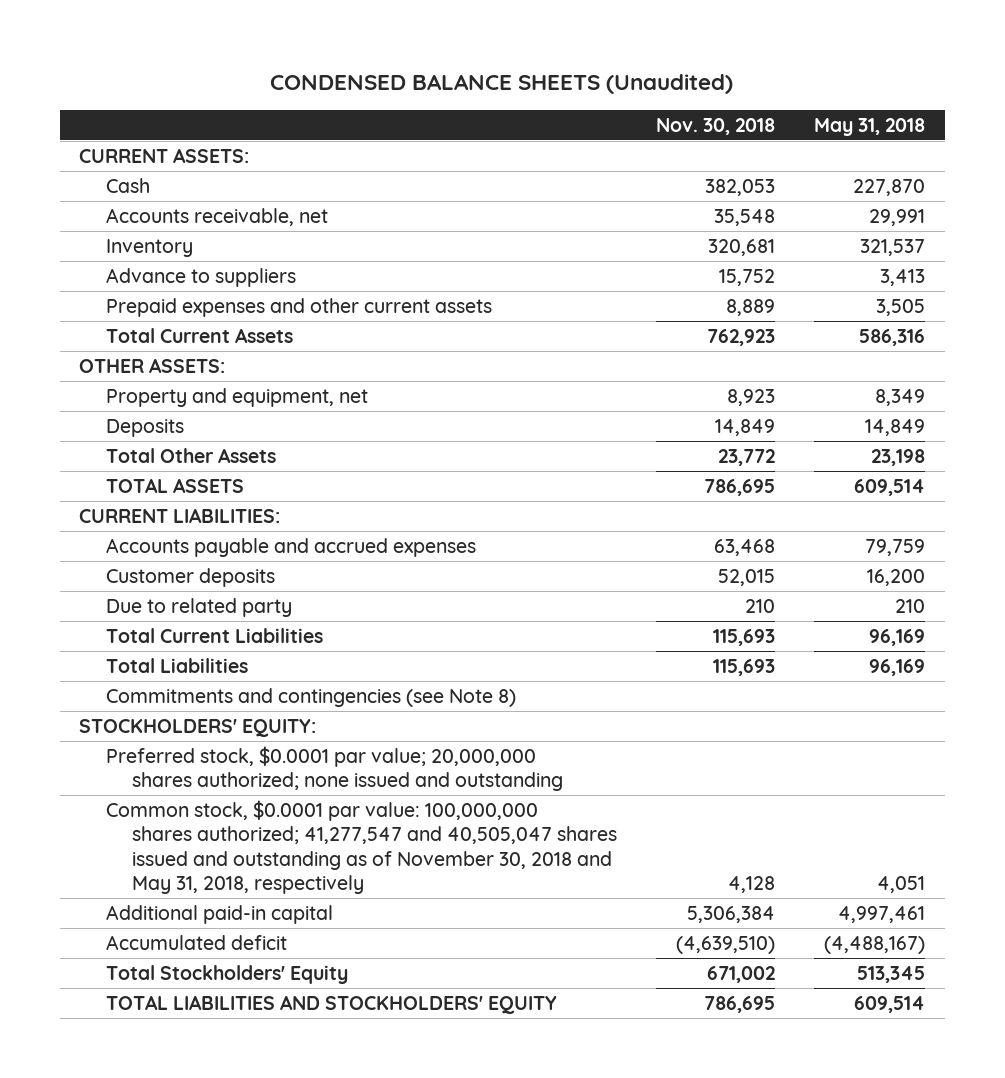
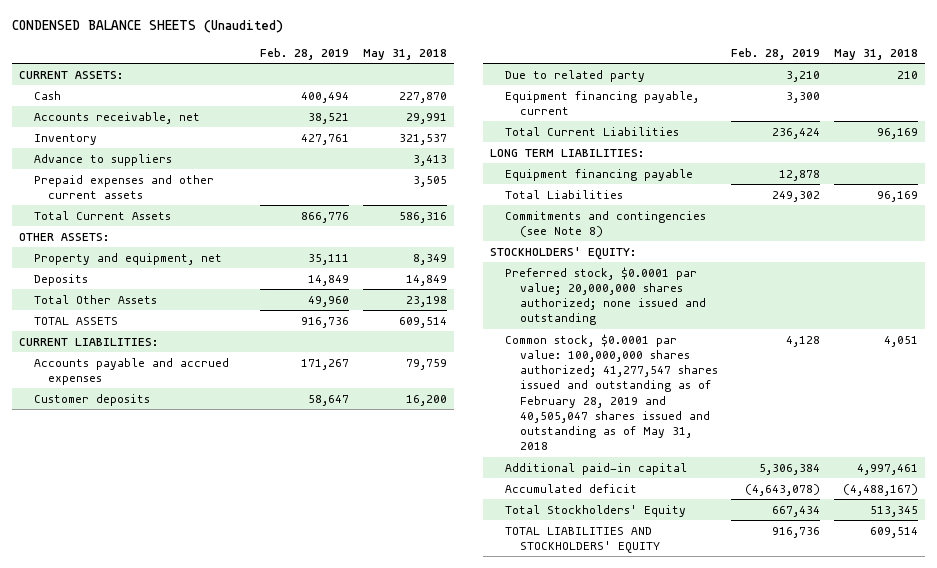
[656,118,776,136] Nov. 30, 2018 -> none
none -> [260,47,350,60] Feb. 28, 2019
none -> [504,90,699,115] Equipment financing payable, current
none -> [490,148,645,157] LONG TERM LIABILITIES:
none -> [504,168,693,181] Equipment financing payable
[105,799,618,895] Common stock, $0.0001 par value: 100,000,000 shares authorized; 41,277,547 and 40,505,047 shares issued and outstanding as of November 30, 2018 and May 31, 2018, respectively -> [504,333,718,451] Common stock, $0.0001 par value: 100,000,000 shares authorized; 41,277,547 shares issued and outstanding as of February 28, 2019 and 40,505,047 shares issued and outstanding as of May 31, 2018

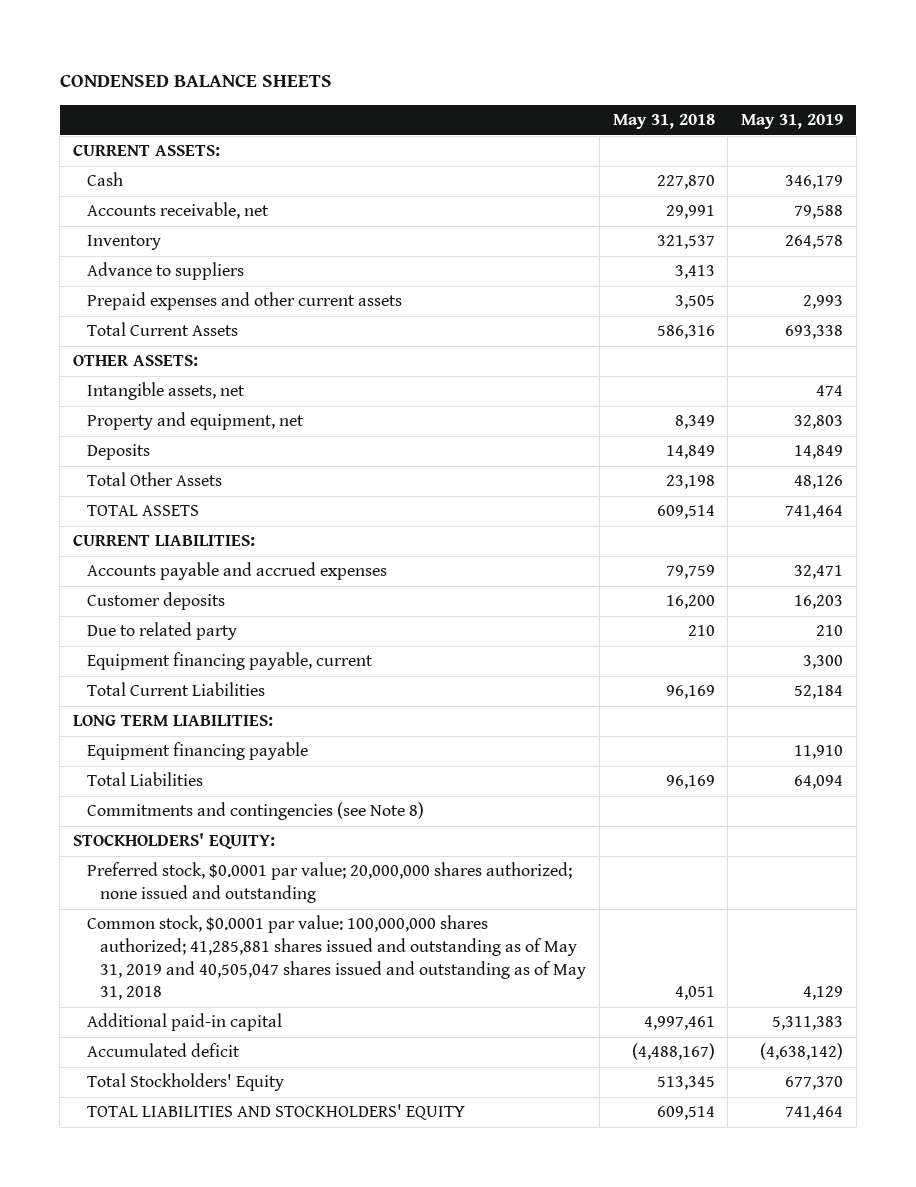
[12,20,284,34] CONDENSED BALANCE SHEETS (Unaudited) -> [59,73,332,87] CONDENSED BALANCE SHEETS
[260,47,350,60] Feb. 28, 2019 -> none
none -> [741,113,844,129] May 31, 2019
none -> [86,382,245,401] Intangible assets, net
[504,333,718,451] Common stock, $0.0001 par value: 100,000,000 shares authorized; 41,277,547 shares issued and outstanding as of February 28, 2019 and 40,505,047 shares issued and outstanding as of May 31, 2018 -> [86,915,587,1001] Common stock, $0.0001 par value: 100,000,000 shares authorized; 41,285,881 shares issued and outstanding as of May 31, 2019 and 40,505,047 shares issued and outstanding as of May 31, 2018

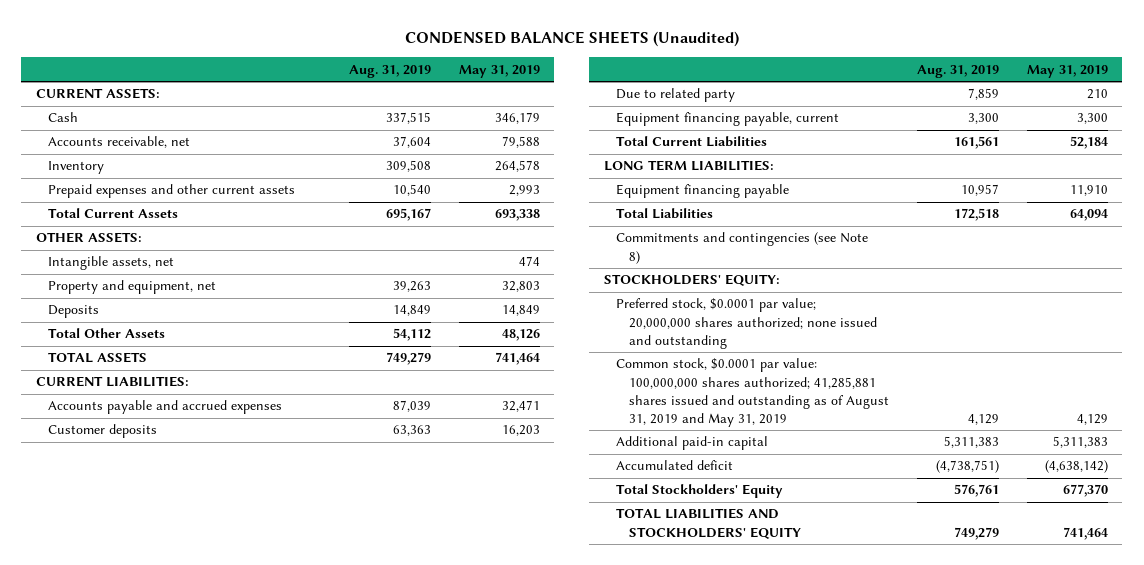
[59,73,332,87] CONDENSED BALANCE SHEETS -> [404,31,739,48] CONDENSED BALANCE SHEETS (Unaudited)
[612,113,715,129] May 31, 2018 -> none
none -> [348,64,431,78] Aug. 31, 2019
[86,262,244,281] Advance to suppliers -> none
[86,915,587,1001] Common stock, $0.0001 par value: 100,000,000 shares authorized; 41,285,881 shares issued and outstanding as of May 31, 2019 and 40,505,047 shares issued and outstanding as of May 31, 2018 -> [616,358,889,428] Common stock, $0.0001 par value: 100,000,000 shares authorized; 41,285,881 shares issued and outstanding as of August 31, 2019 and May 31, 2019

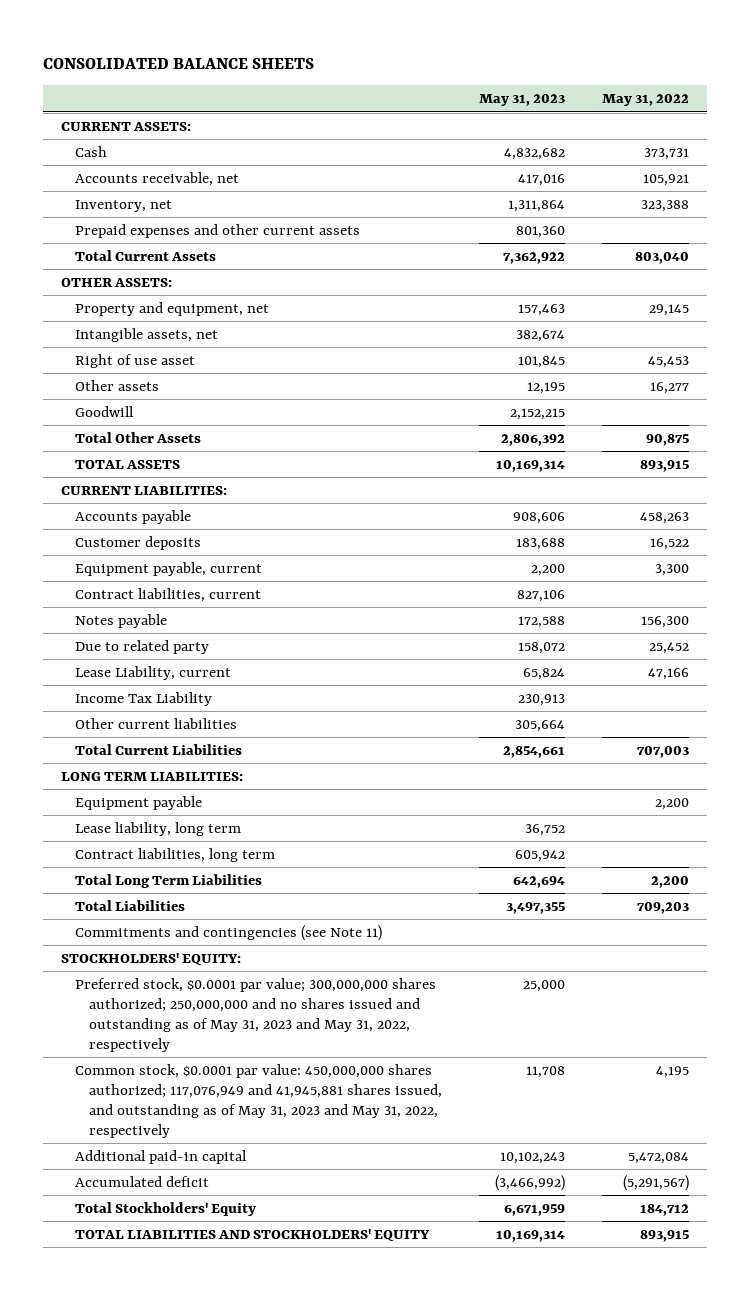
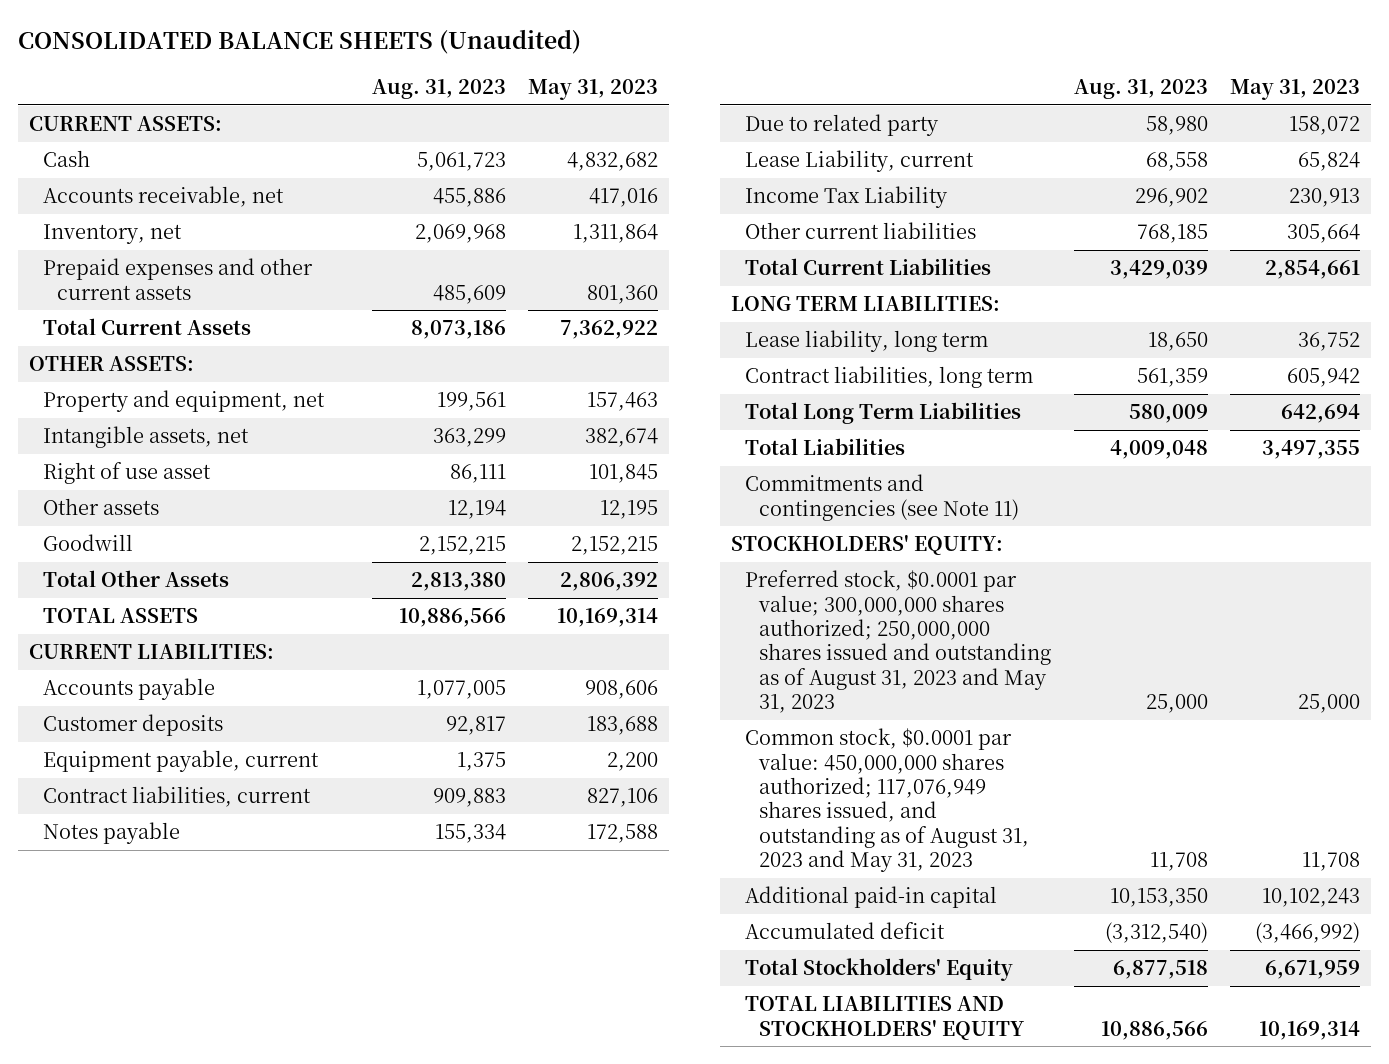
[42,57,314,69] CONSOLIDATED BALANCE SHEETS -> [17,28,581,54] CONSOLIDATED BALANCE SHEETS (Unaudited)
[601,94,689,107] May 31, 2022 -> none
none -> [371,79,506,100] Aug. 31, 2023
[75,795,203,810] Equipment payable -> none
[75,977,437,1052] Preferred stock, $0.0001 par value; 300,000,000 shares authorized; 250,000,000 and no shares issued and outstanding as of May 31, 2023 and May 31, 2022, respectively -> [744,570,1052,714] Preferred stock, $0.0001 par value; 300,000,000 shares authorized; 250,000,000 shares issued and outstanding as of August 31, 2023 and May 31, 2023
[75,1063,443,1138] Common stock, $0.0001 par value: 450,000,000 shares authorized; 117,076,949 and 41,945,881 shares issued, and outstanding as of May 31, 2023 and May 31, 2022, respectively -> [744,728,1030,873] Common stock, $0.0001 par value: 450,000,000 shares authorized; 117,076,949 shares issued, and outstanding as of August 31, 2023 and May 31, 2023

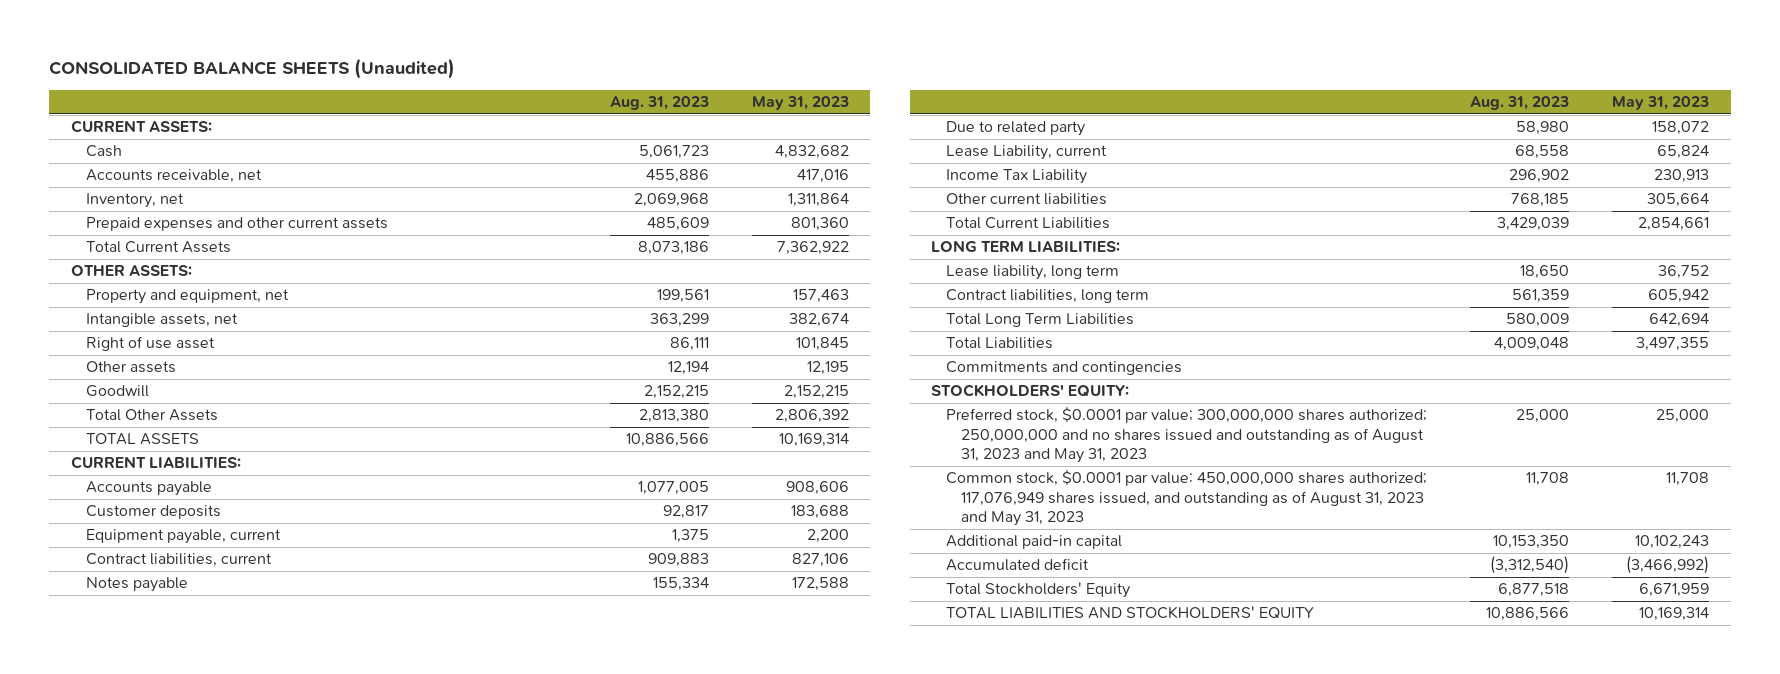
[744,474,1020,521] Commitments and contingencies (see Note 11) -> [946,361,1183,376] Commitments and contingencies
[744,570,1052,714] Preferred stock, $0.0001 par value; 300,000,000 shares authorized; 250,000,000 shares issued and outstanding as of August 31, 2023 and May 31, 2023 -> [946,407,1428,464] Preferred stock, $0.0001 par value; 300,000,000 shares authorized; 250,000,000 and no shares issued and outstanding as of August 31, 2023 and May 31, 2023

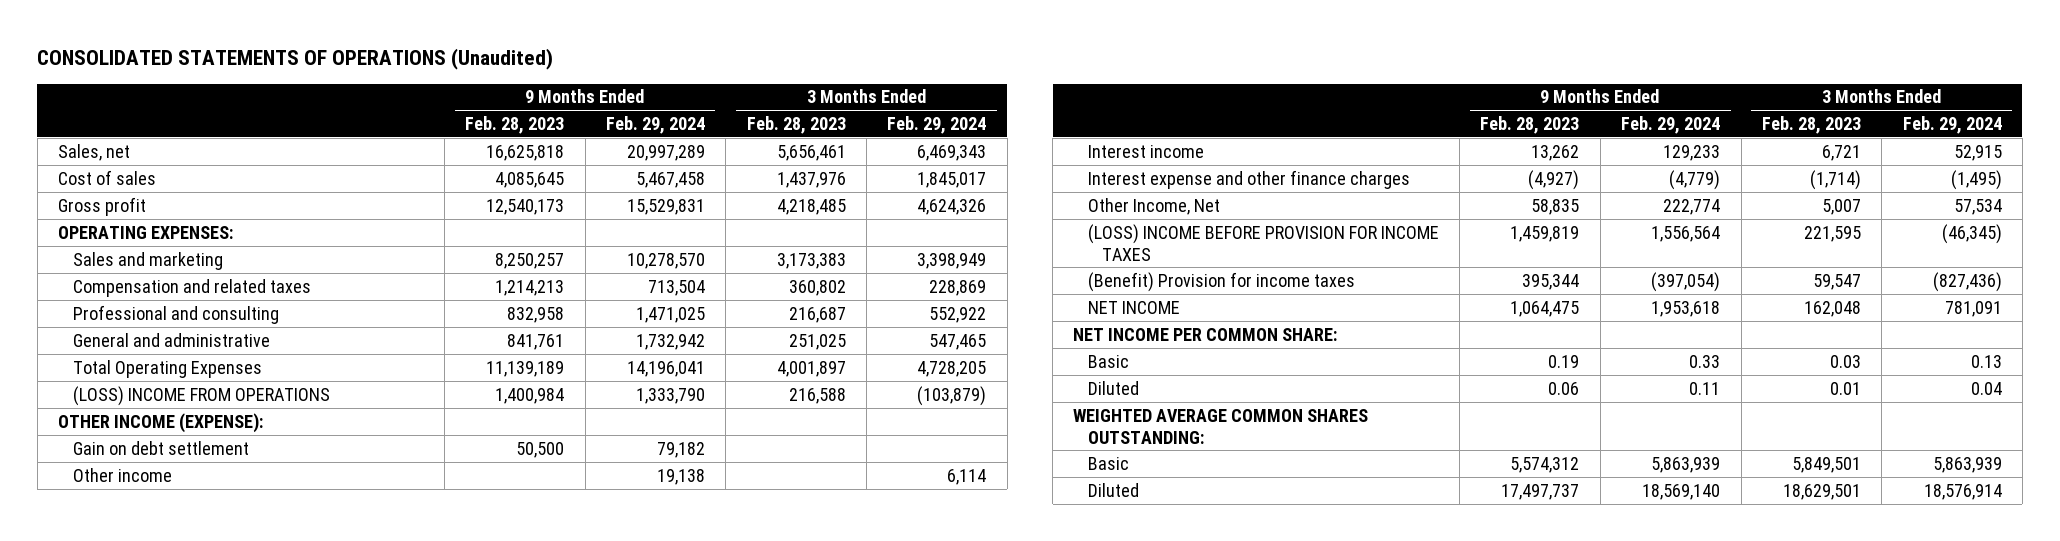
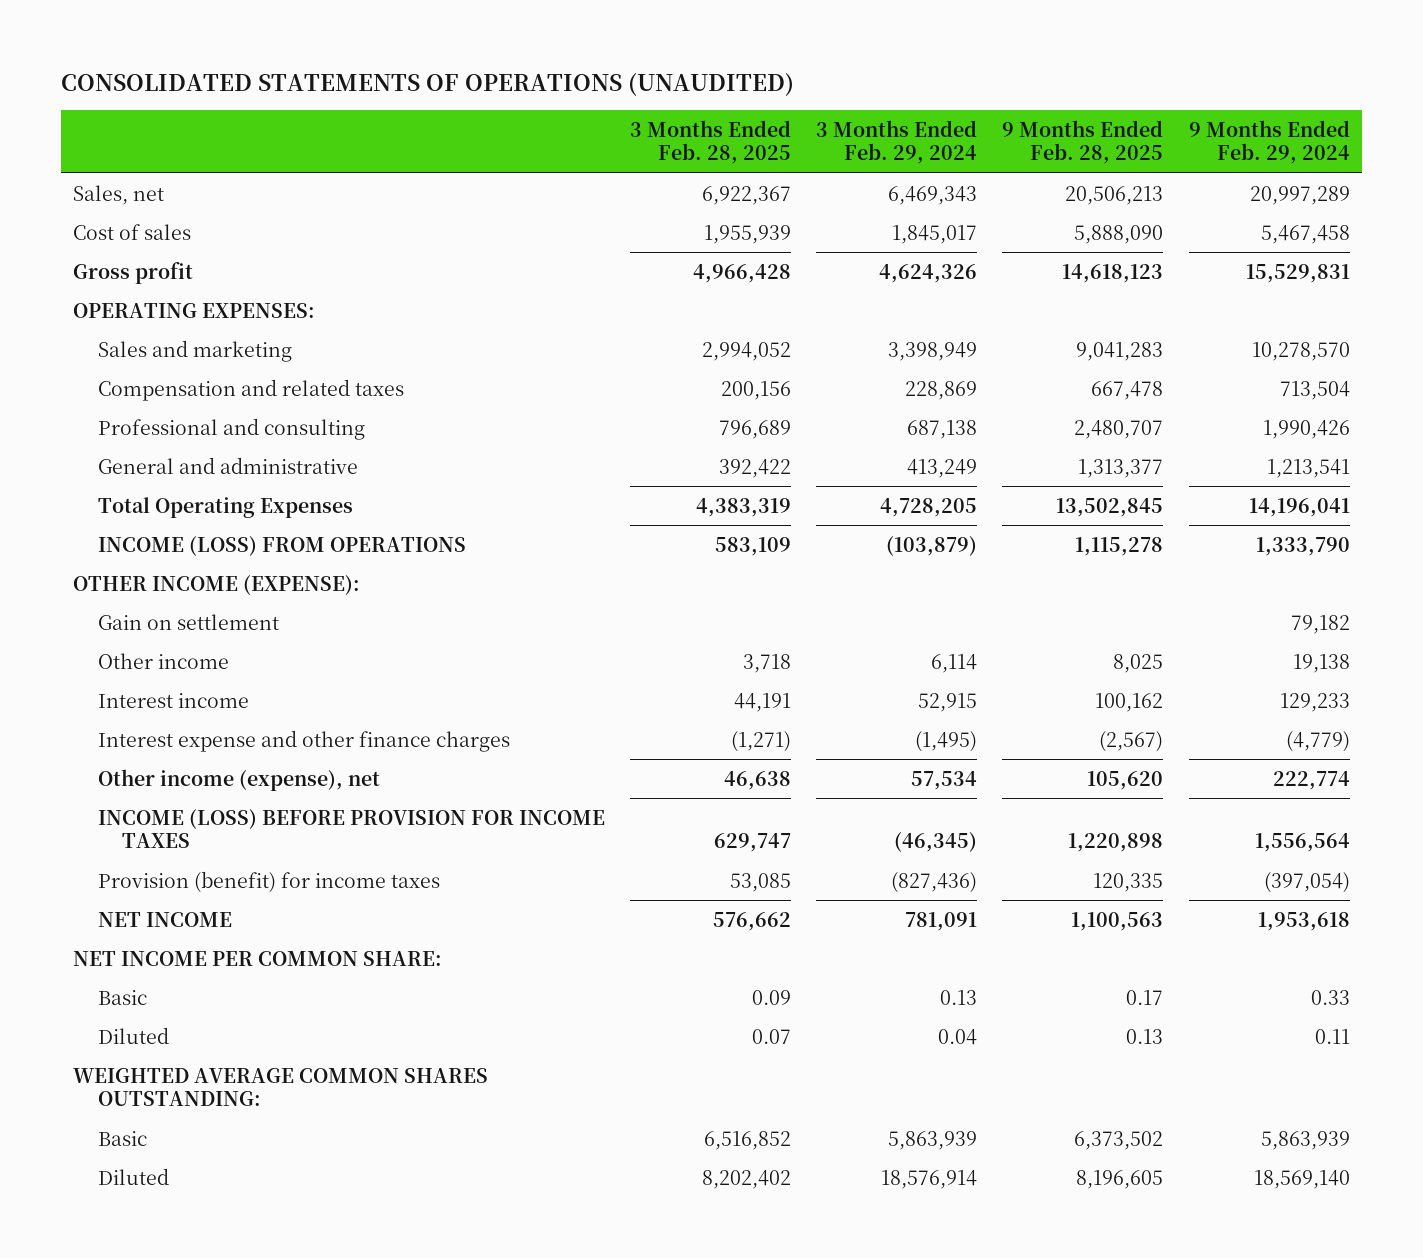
[37,48,554,71] CONSOLIDATED STATEMENTS OF OPERATIONS (Unaudited) -> [60,71,794,96] CONSOLIDATED STATEMENTS OF OPERATIONS (UNAUDITED)
[465,115,565,134] Feb. 28, 2023 -> none
[746,115,846,134] Feb. 28, 2023 -> none
none -> [630,119,792,165] 3 Months Ended Feb. 28, 2025
none -> [1002,119,1164,165] 9 Months Ended Feb. 28, 2025
[635,306,705,323] 1,471,025 -> [1262,419,1350,439] 1,990,426
[929,306,987,323] 552,922 -> [907,419,978,439] 687,138
[635,333,705,350] 1,732,942 -> [1266,458,1350,478] 1,213,541
[929,333,987,350] 547,465 -> [907,458,978,478] 413,249
[72,385,330,406] (LOSS) INCOME FROM OPERATIONS -> [97,535,466,556] INCOME (LOSS) FROM OPERATIONS
[72,440,249,455] Gain on debt settlement -> [97,613,279,630] Gain on settlement
[1087,197,1220,215] Other Income, Net -> [97,768,380,791] Other income (expense), net
[1087,223,1439,261] (LOSS) INCOME BEFORE PROVISION FOR INCOME TAXES -> [97,808,605,849] INCOME (LOSS) BEFORE PROVISION FOR INCOME TAXES
[1087,271,1355,292] (Benefit) Provision for income taxes -> [97,870,440,893] Provision (benefit) for income taxes

